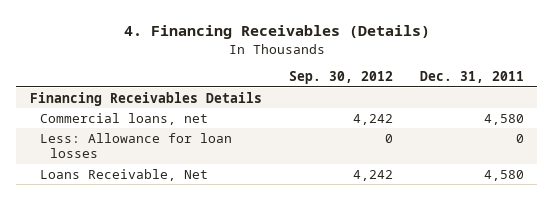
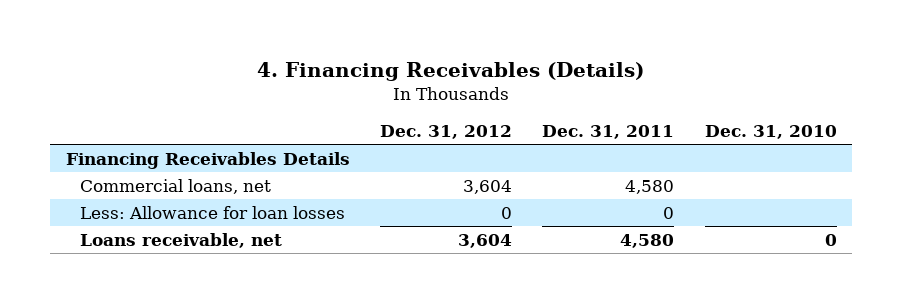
[288,71,393,85] Sep. 30, 2012 -> none
none -> [380,125,513,140] Dec. 31, 2012
none -> [704,125,837,140] Dec. 31, 2010
[39,168,208,181] Loans Receivable, Net -> [80,232,283,248] Loans receivable, net

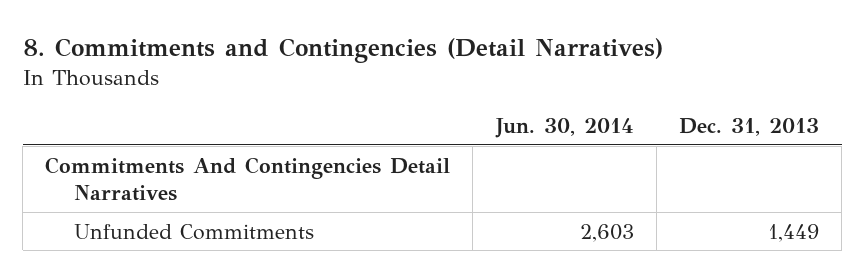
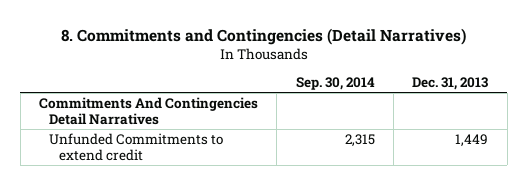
[494,118,634,139] Jun. 30, 2014 -> none
none -> [295,77,375,91] Sep. 30, 2014
[74,223,315,240] Unfunded Commitments -> [48,132,223,161] Unfunded Commitments to extend credit

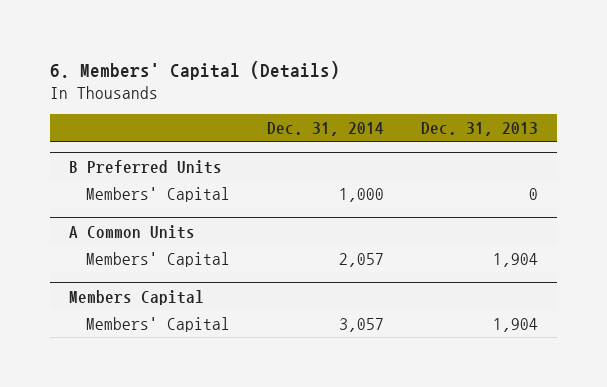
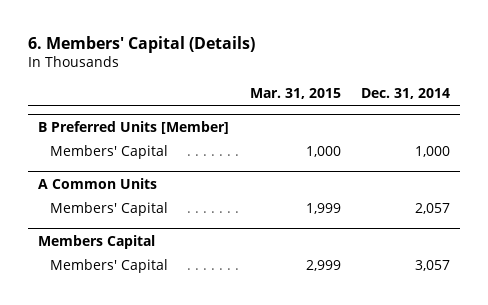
[421,121,539,136] Dec. 31, 2013 -> none
none -> [249,87,341,99] Mar. 31, 2015
[68,159,222,174] B Preferred Units -> [38,120,230,134] B Preferred Units [Member]

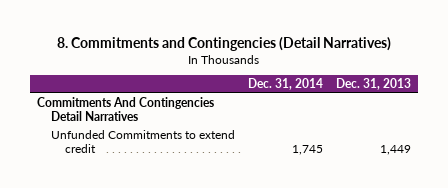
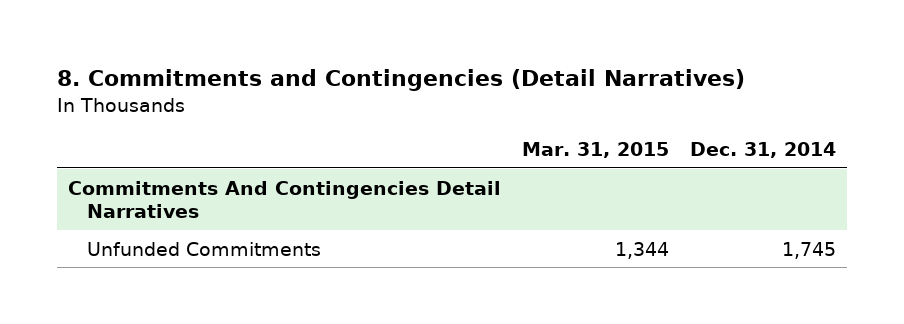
[335,78,411,91] Dec. 31, 2013 -> none
none -> [521,142,669,159] Mar. 31, 2015
[50,129,235,154] Unfunded Commitments to extend credit -> [87,241,322,256] Unfunded Commitments

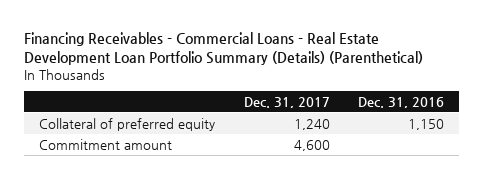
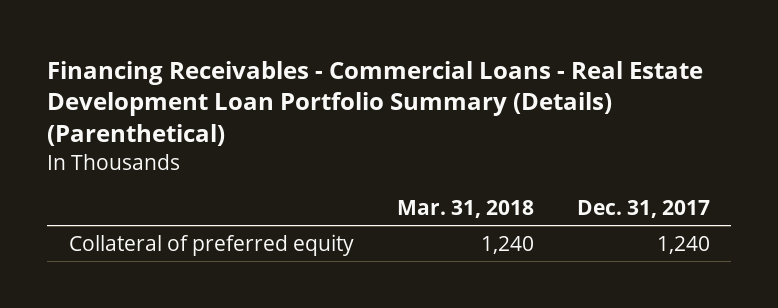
[358,96,445,108] Dec. 31, 2016 -> none
none -> [396,199,534,218] Mar. 31, 2018
[38,138,172,150] Commitment amount -> none

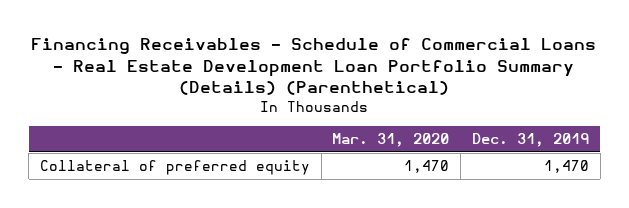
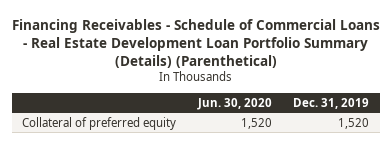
[332,133,450,148] Mar. 31, 2020 -> none
none -> [196,97,272,110] Jun. 30, 2020
[544,160,590,174] 1,470 -> [338,117,370,129] 1,520

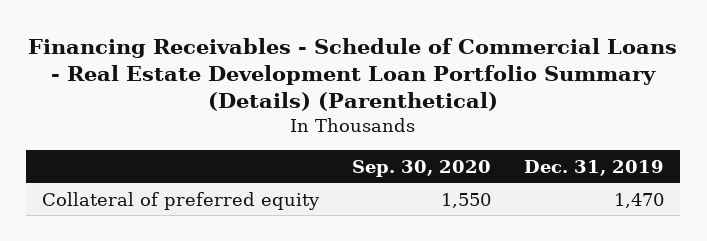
[196,97,272,110] Jun. 30, 2020 -> none
none -> [352,159,492,177] Sep. 30, 2020
[338,117,370,129] 1,520 -> [614,192,665,208] 1,470

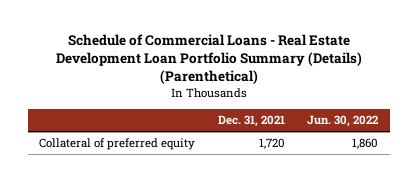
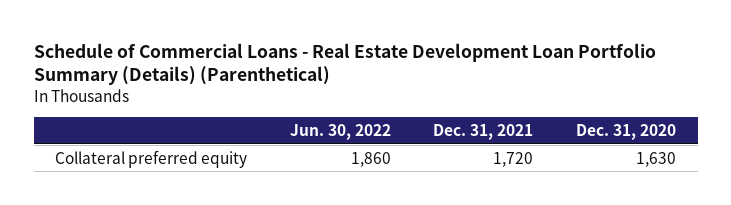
none -> [576,124,677,141] Dec. 31, 2020
[38,138,195,151] Collateral of preferred equity -> [55,149,248,168] Collateral preferred equity

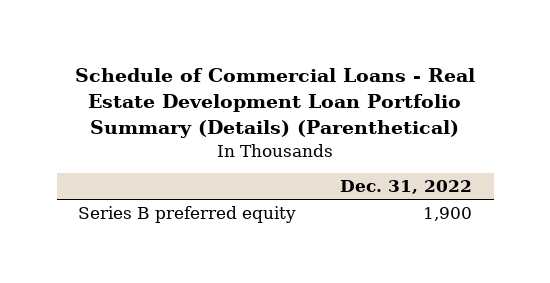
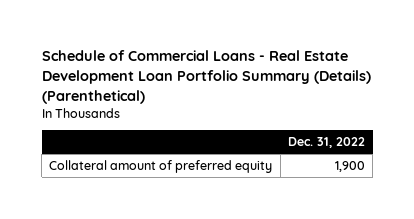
[78,206,297,224] Series B preferred equity -> [49,159,273,173] Collateral amount of preferred equity

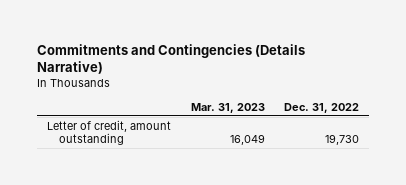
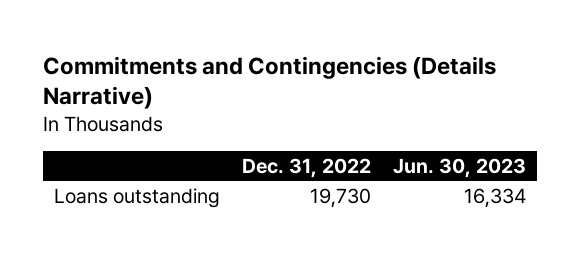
[190,102,265,113] Mar. 31, 2023 -> none
none -> [393,157,527,178] Jun. 30, 2023
[46,119,171,146] Letter of credit, amount outstanding -> [53,187,220,208] Loans outstanding

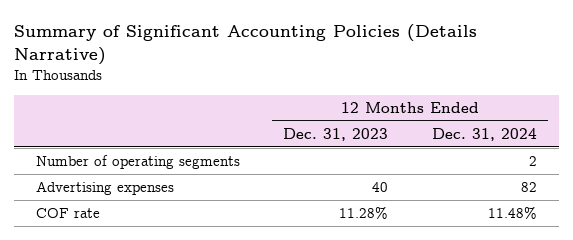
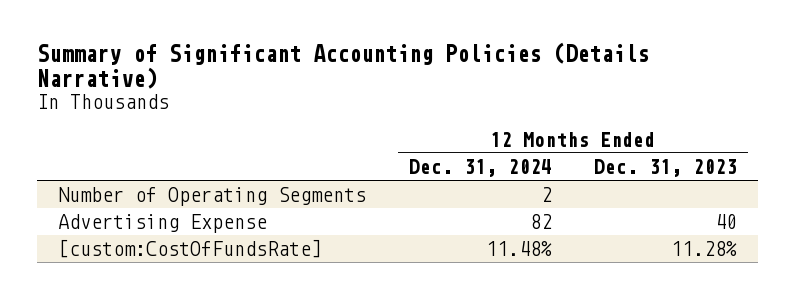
[35,155,240,170] Number of operating segments -> [58,187,367,207] Number of Operating Segments
[35,181,174,196] Advertising expenses -> [58,214,268,234] Advertising Expense
[35,208,100,219] COF rate -> [58,239,323,259] [custom:CostOfFundsRate]

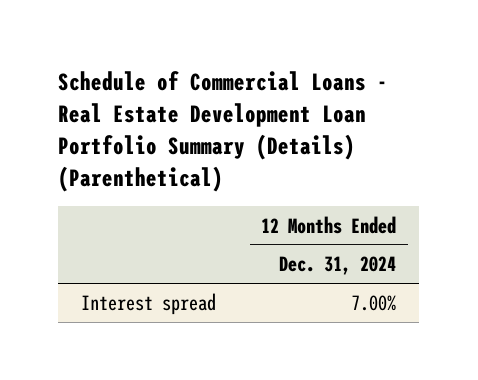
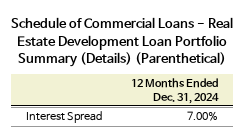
[81,293,217,316] Interest spread -> [25,111,102,124] Interest Spread

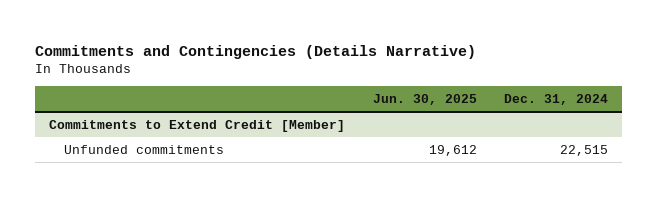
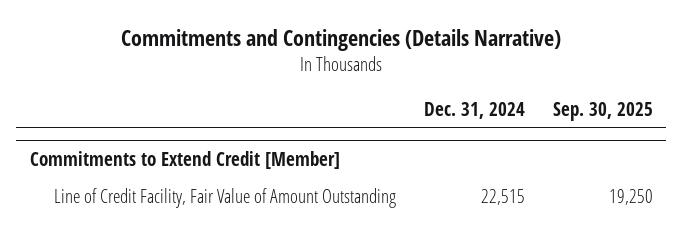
[372,93,477,105] Jun. 30, 2025 -> none
none -> [552,101,653,121] Sep. 30, 2025
[64,144,225,154] Unfunded commitments -> [54,188,397,209] Line of Credit Facility, Fair Value of Amount Outstanding

